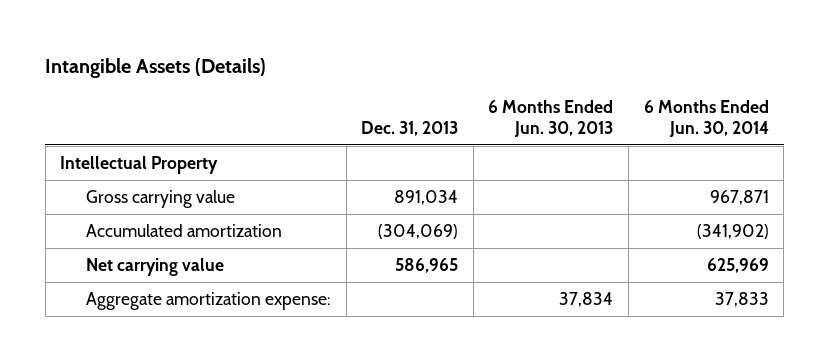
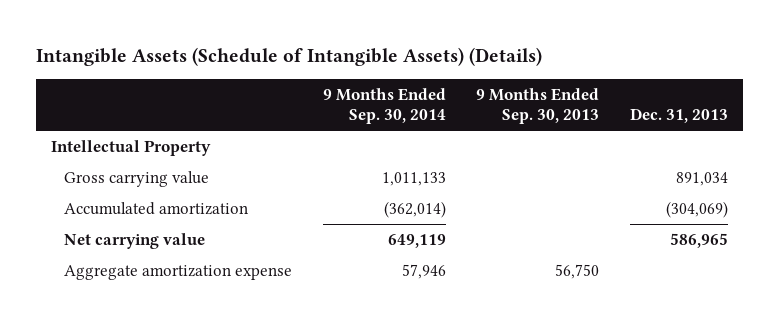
[45,57,267,78] Intangible Assets (Details) -> [35,47,542,67] Intangible Assets (Schedule of Intangible Assets) (Details)
[488,100,614,137] 6 Months Ended Jun. 30, 2013 -> none
[643,100,769,137] 6 Months Ended Jun. 30, 2014 -> none
none -> [322,87,446,125] 9 Months Ended Sep. 30, 2014
none -> [476,87,600,125] 9 Months Ended Sep. 30, 2013
[86,292,332,311] Aggregate amortization expense: -> [64,264,293,280] Aggregate amortization expense

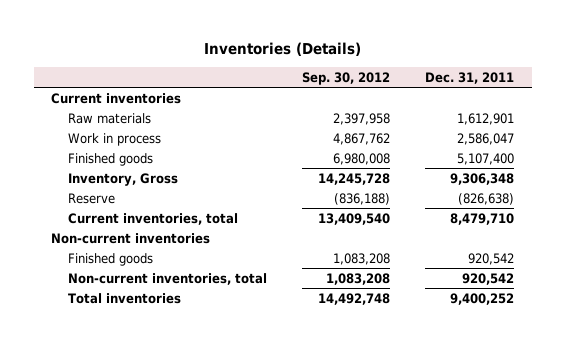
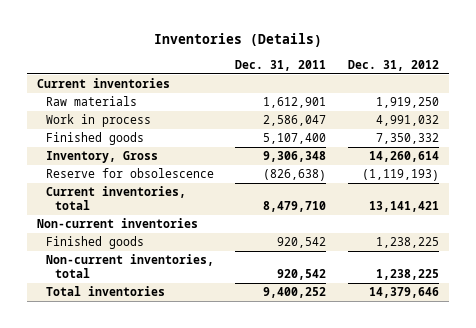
[302,71,391,85] Sep. 30, 2012 -> none
none -> [347,59,439,71] Dec. 31, 2012
[68,192,116,204] Reserve -> [46,168,215,179] Reserve for obsolescence

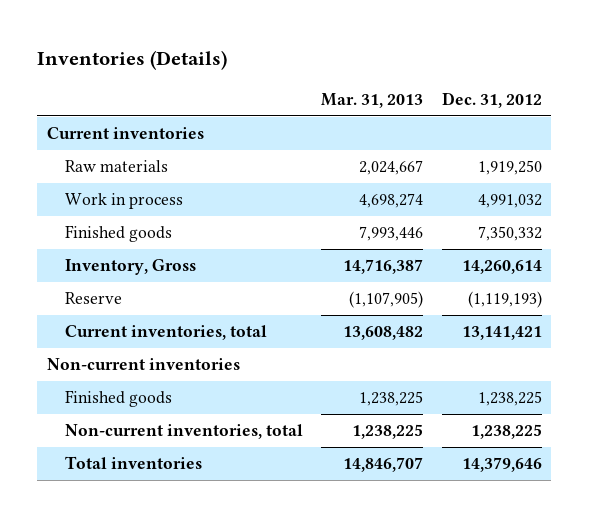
[235,59,327,71] Dec. 31, 2011 -> none
none -> [321,92,424,108] Mar. 31, 2013
[46,168,215,179] Reserve for obsolescence -> [64,292,122,305] Reserve

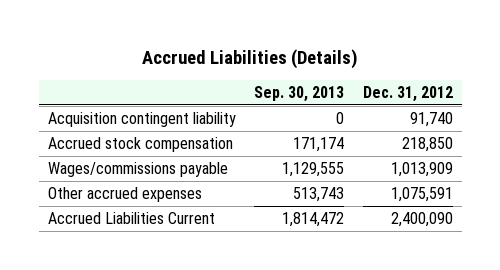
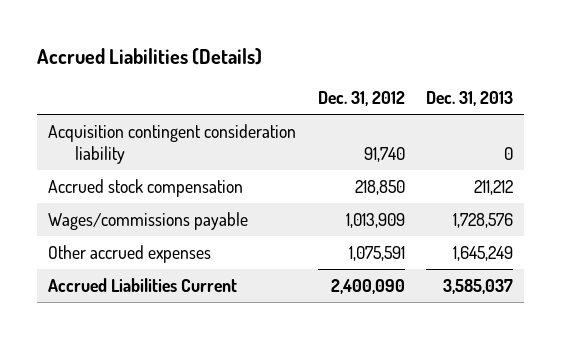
[254,86,345,103] Sep. 30, 2013 -> none
none -> [426,91,514,107] Dec. 31, 2013
[47,112,236,128] Acquisition contingent liability -> [48,123,297,164] Acquisition contingent consideration liability

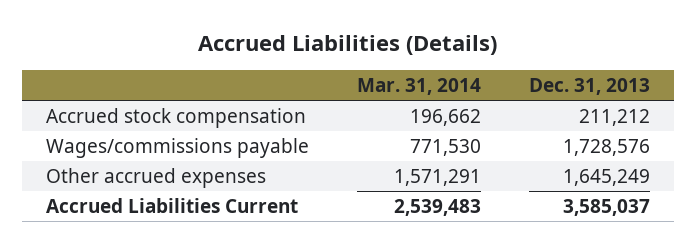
[317,91,405,107] Dec. 31, 2012 -> none
none -> [357,78,482,96] Mar. 31, 2014
[48,123,297,164] Acquisition contingent consideration liability -> none

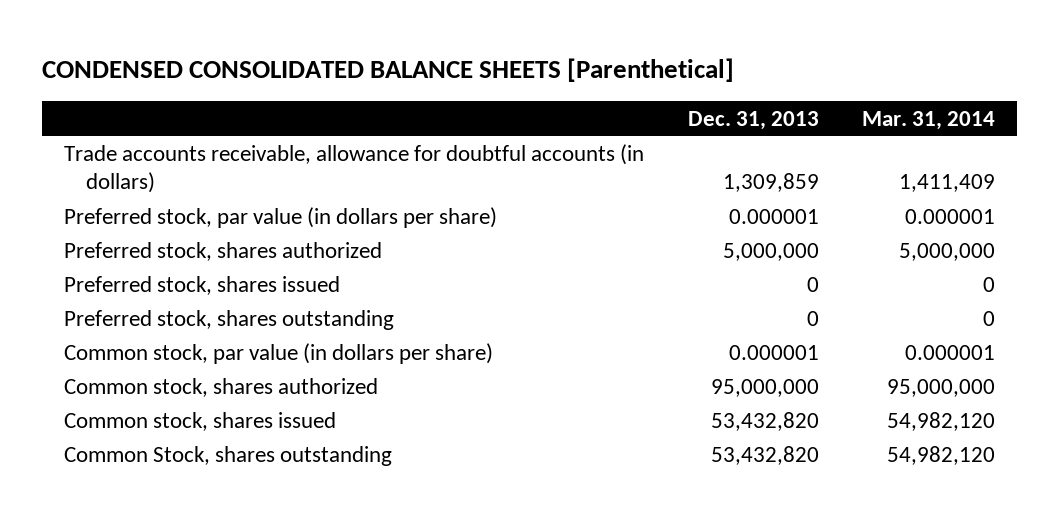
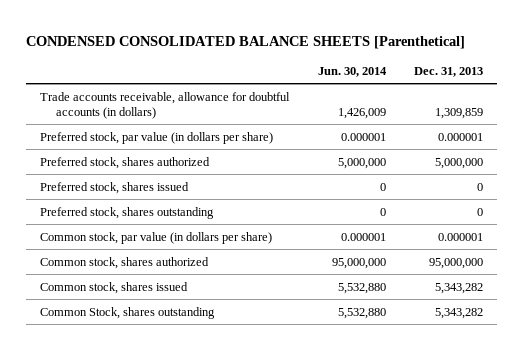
[862,110,996,130] Mar. 31, 2014 -> none
none -> [317,66,387,77] Jun. 30, 2014
[710,411,819,431] 53,432,820 -> [434,282,483,294] 5,343,282
[710,445,819,465] 53,432,820 -> [434,307,483,319] 5,343,282

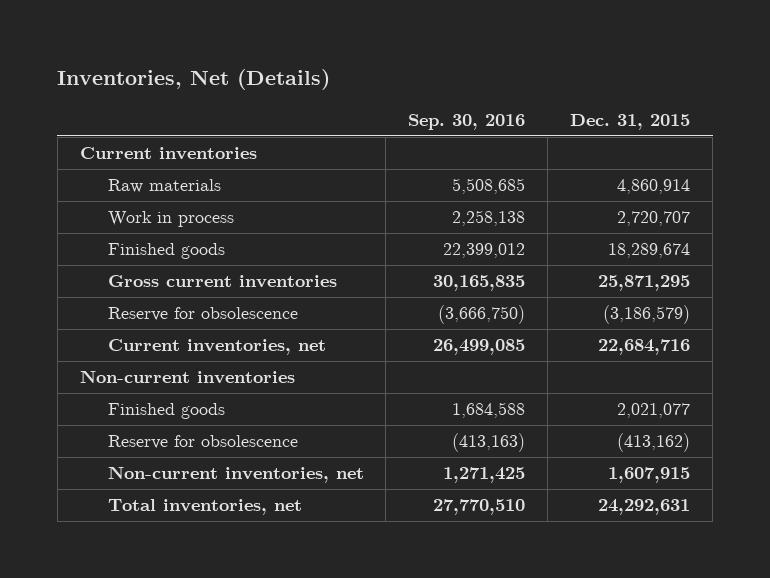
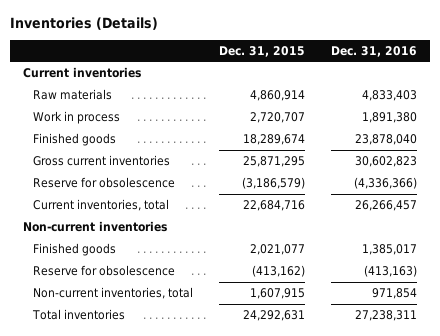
[57,69,331,91] Inventories, Net (Details) -> [9,17,158,31] Inventories (Details)
[408,113,526,130] Sep. 30, 2016 -> none
none -> [330,45,417,57] Dec. 31, 2016
[107,339,326,356] Current inventories, net -> [32,199,169,212] Current inventories, total
[107,466,364,484] Non-current inventories, net -> [32,287,193,300] Non-current inventories, total
[107,499,302,516] Total inventories, net -> [31,309,125,321] Total inventories

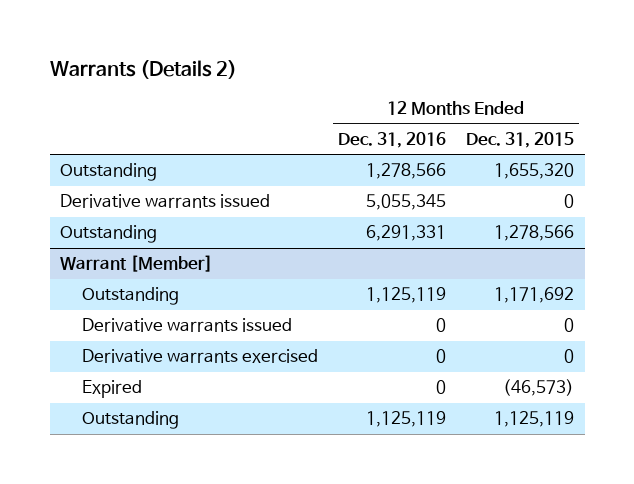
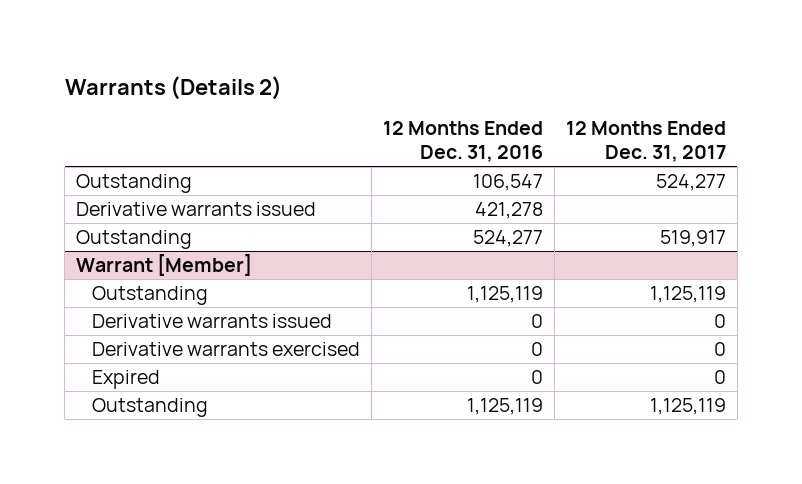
[466,132,575,149] Dec. 31, 2015 -> none
none -> [565,121,726,162] 12 Months Ended Dec. 31, 2017
[366,163,447,180] 1,278,566 -> [472,174,543,192] 106,547
[366,194,447,211] 5,055,345 -> [474,202,543,220] 421,278
[366,225,447,242] 6,291,331 -> [472,230,543,248] 524,277

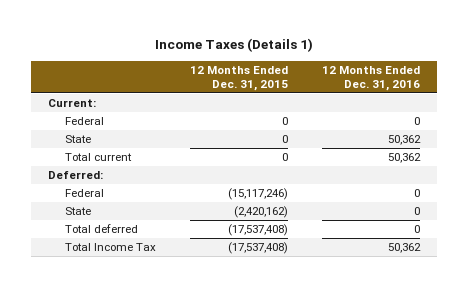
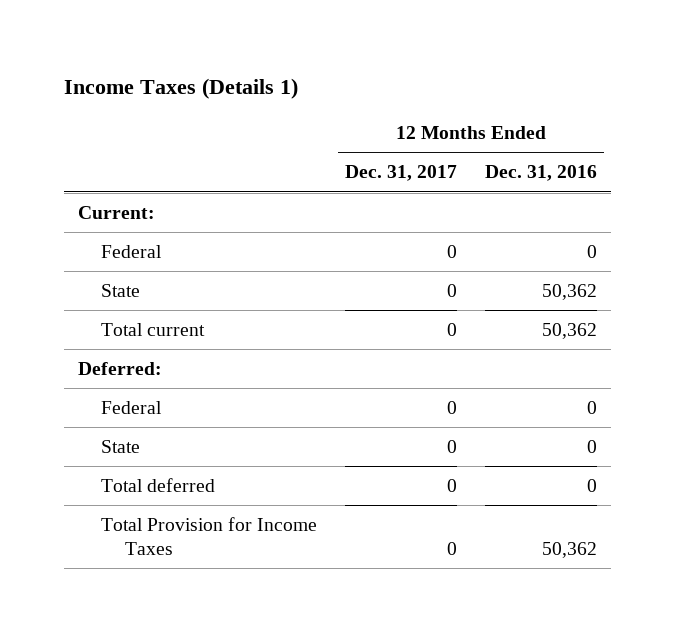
[189,65,288,91] 12 Months Ended Dec. 31, 2015 -> none
none -> [345,165,458,182] Dec. 31, 2017
[64,243,156,252] Total Income Tax -> [101,516,318,555] Total Provision for Income Taxes

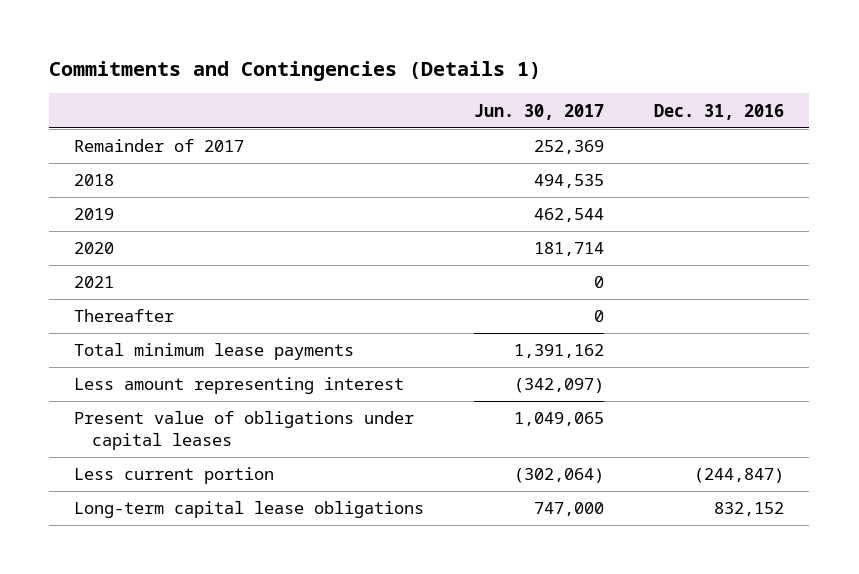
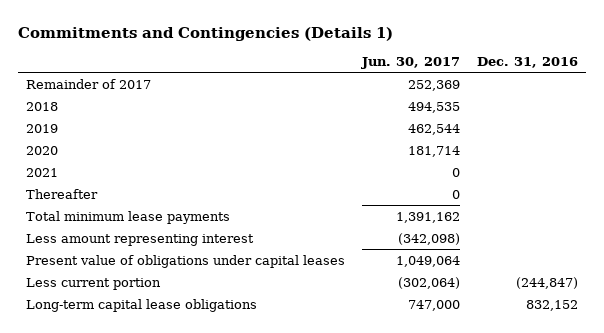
[514,378,605,394] (342,097) -> [398,232,461,245] (342,098)
[514,412,605,427] 1,049,065 -> [396,255,461,267] 1,049,064

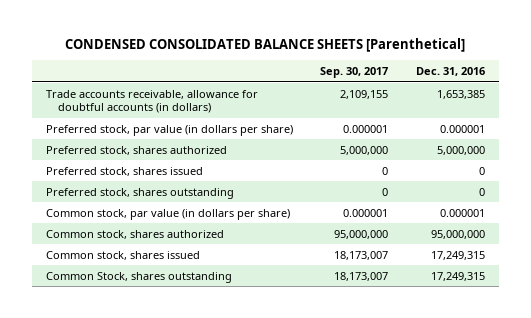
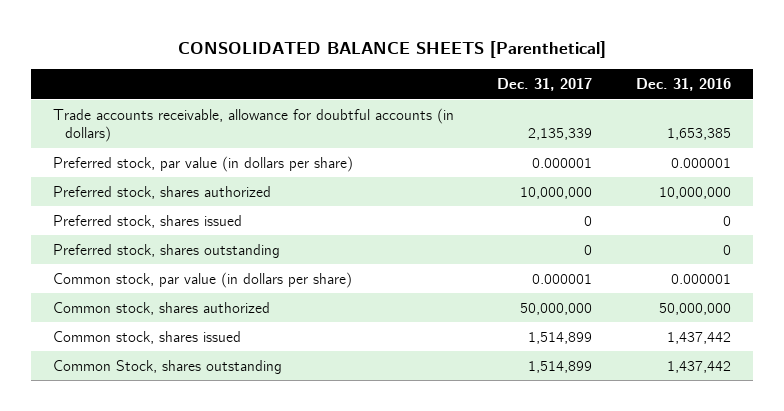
[65,38,466,53] CONDENSED CONSOLIDATED BALANCE SHEETS [Parenthetical] -> [177,41,606,59] CONSOLIDATED BALANCE SHEETS [Parenthetical]
[320,67,389,79] Sep. 30, 2017 -> none
none -> [497,78,593,92] Dec. 31, 2017
[437,145,486,155] 5,000,000 -> [658,186,731,199] 10,000,000
[431,229,486,239] 95,000,000 -> [658,302,731,315] 50,000,000
[431,250,486,260] 17,249,315 -> [666,331,731,344] 1,437,442
[431,271,486,281] 17,249,315 -> [666,360,731,373] 1,437,442

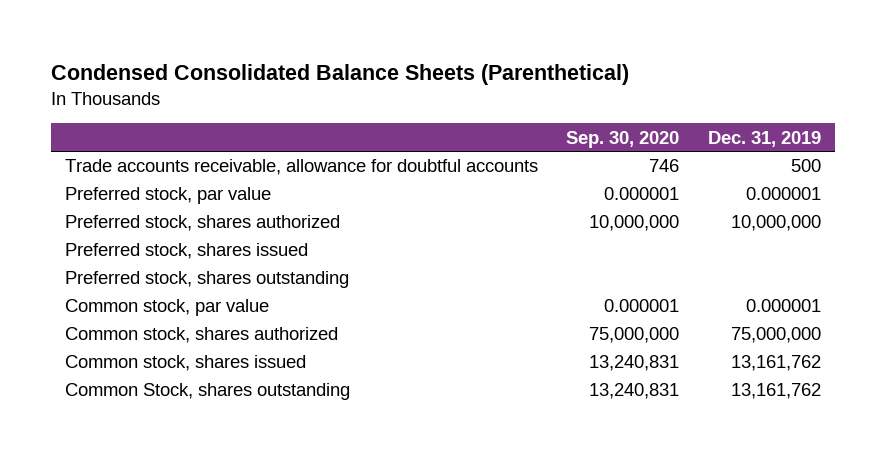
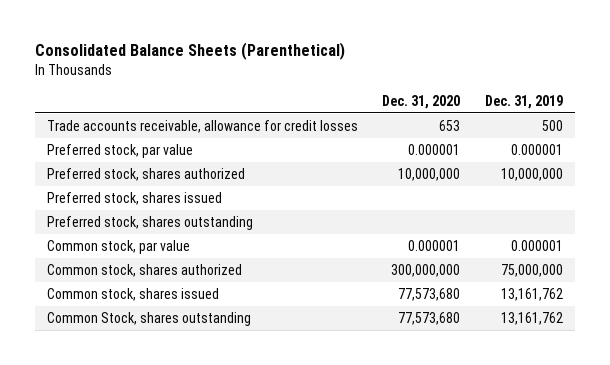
[50,63,629,85] Condensed Consolidated Balance Sheets (Parenthetical) -> [34,42,345,61] Consolidated Balance Sheets (Parenthetical)
[566,130,680,148] Sep. 30, 2020 -> none
none -> [382,94,461,109] Dec. 31, 2020
[64,159,538,176] Trade accounts receivable, allowance for doubtful accounts -> [46,119,358,133] Trade accounts receivable, allowance for credit losses

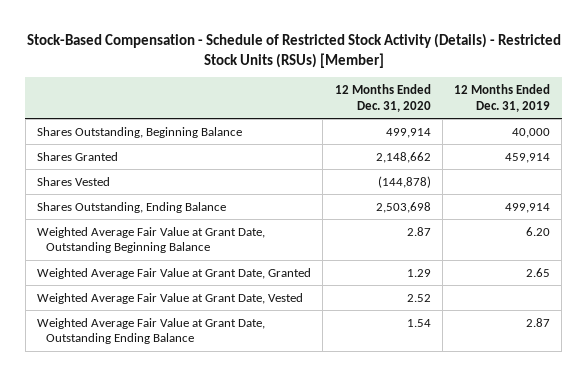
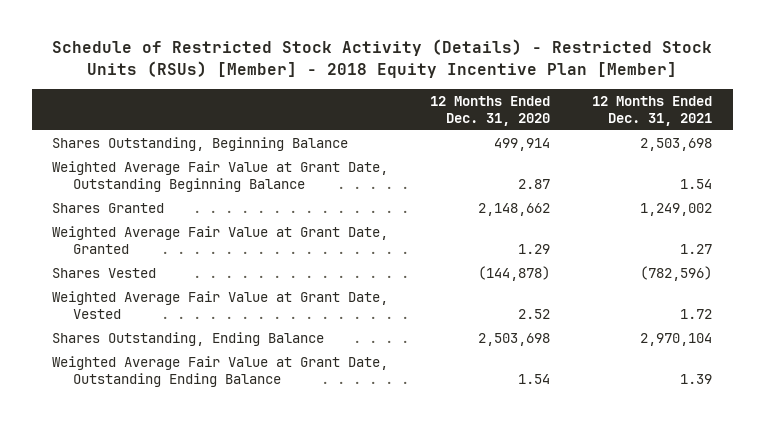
[26,33,561,68] Stock-Based Compensation - Schedule of Restricted Stock Activity (Details) - Restricted Stock Units (RSUs) [Member] -> [52,39,713,78] Schedule of Restricted Stock Activity (Details) - Restricted Stock Units (RSUs) [Member] - 2018 Equity Incentive Plan [Member]
[453,84,550,112] 12 Months Ended Dec. 31, 2019 -> none
none -> [591,95,712,127] 12 Months Ended Dec. 31, 2021
[37,151,119,161] Shares Granted -> [52,202,165,213] Shares Granted
[37,176,111,186] Shares Vested -> [52,267,157,278] Shares Vested
[37,201,227,213] Shares Outstanding, Ending Balance -> [52,331,325,346] Shares Outstanding, Ending Balance

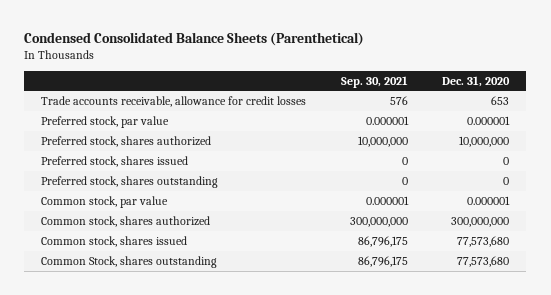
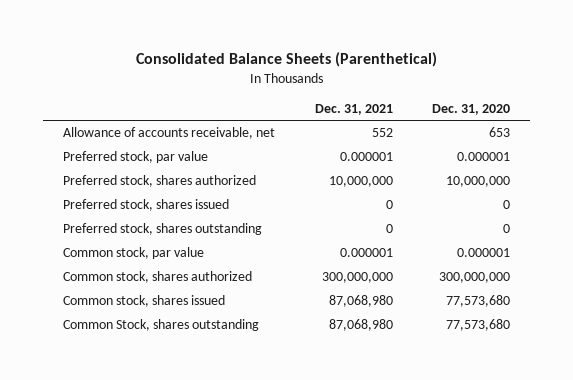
[24,31,365,46] Condensed Consolidated Balance Sheets (Parenthetical) -> [135,52,437,68] Consolidated Balance Sheets (Parenthetical)
[340,75,408,88] Sep. 30, 2021 -> none
none -> [314,103,393,115] Dec. 31, 2021
[41,95,307,107] Trade accounts receivable, allowance for credit losses -> [63,127,276,140] Allowance of accounts receivable, net

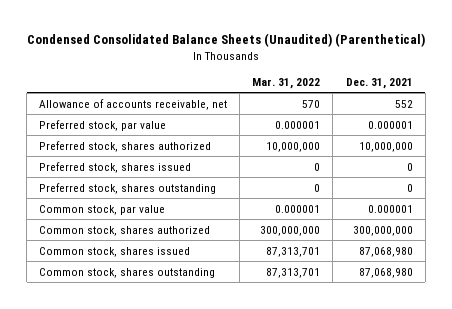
[135,52,437,68] Consolidated Balance Sheets (Parenthetical) -> [26,33,425,48] Condensed Consolidated Balance Sheets (Unaudited) (Parenthetical)
[431,103,510,115] Dec. 31, 2020 -> none
none -> [252,77,321,89] Mar. 31, 2022
[63,319,260,332] Common Stock, shares outstanding -> [39,267,216,278] Common stock, shares outstanding

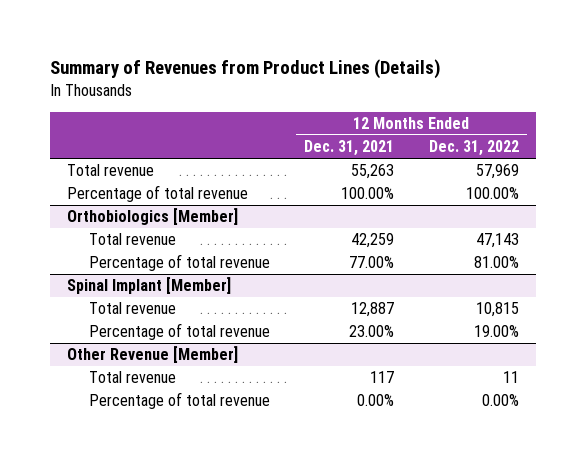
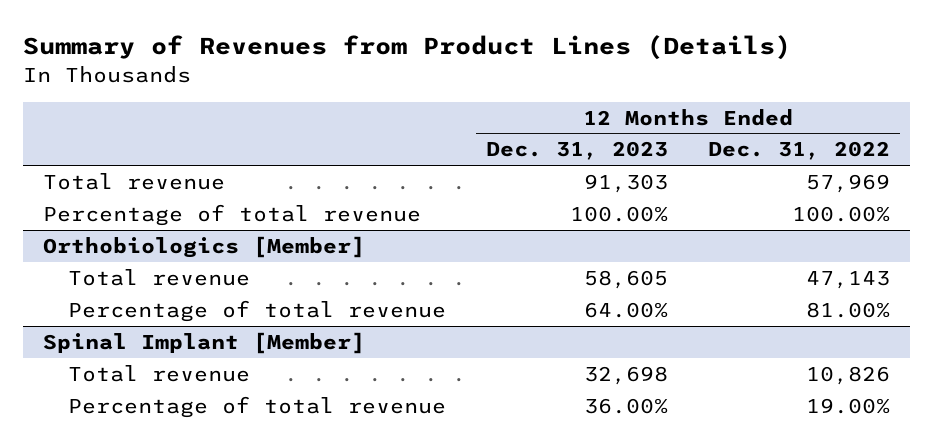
[304,140,395,157] Dec. 31, 2021 -> none
none -> [485,141,668,161] Dec. 31, 2023
[475,302,519,318] 10,815 -> [805,365,890,385] 10,826
[66,346,238,364] Other Revenue [Member] -> none
[88,371,176,384] Total revenue -> none
[88,392,270,410] Percentage of total revenue -> none

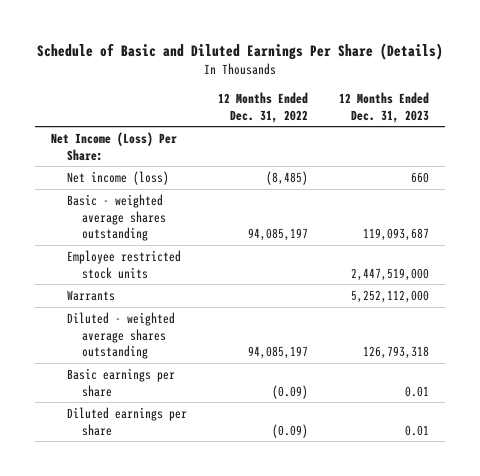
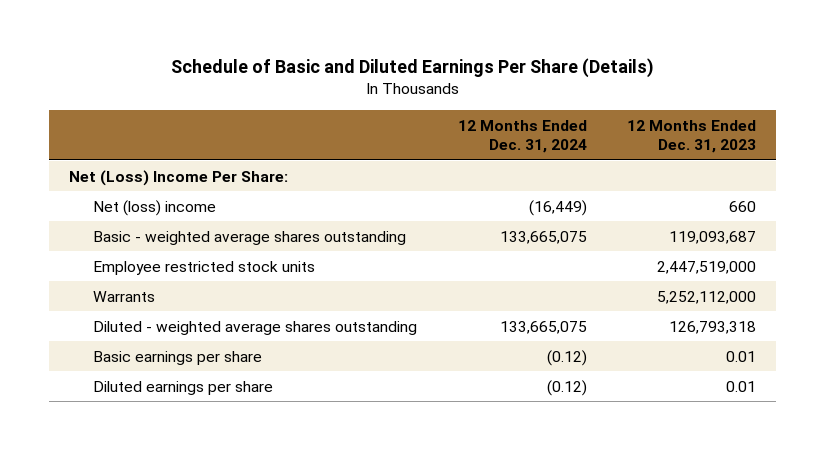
[217,92,308,123] 12 Months Ended Dec. 31, 2022 -> none
none -> [457,119,587,154] 12 Months Ended Dec. 31, 2024
[51,132,178,161] Net Income (Loss) Per Share: -> [69,169,289,186] Net (Loss) Income Per Share:
[66,171,169,186] Net income (loss) -> [92,199,216,216] Net (loss) income

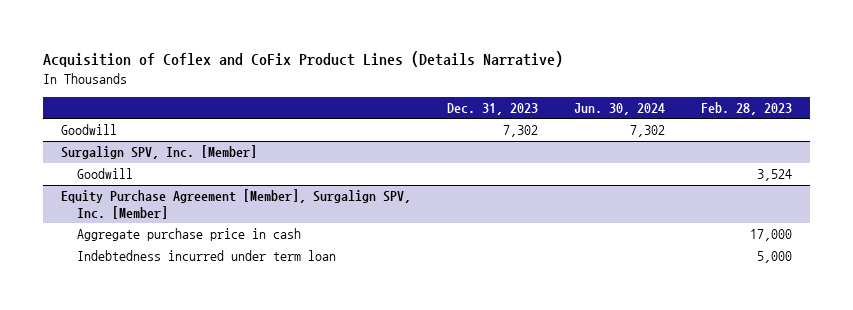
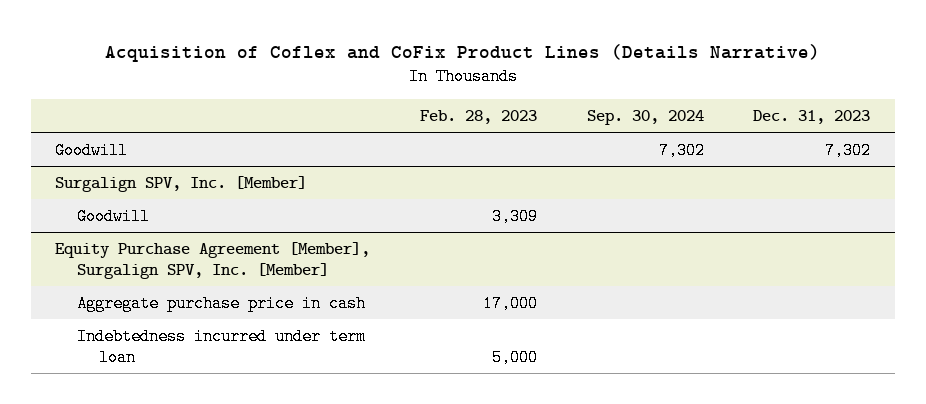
[574,102,666,115] Jun. 30, 2024 -> none
none -> [586,109,704,125] Sep. 30, 2024
[757,169,793,182] 3,524 -> [492,208,539,226] 3,309

